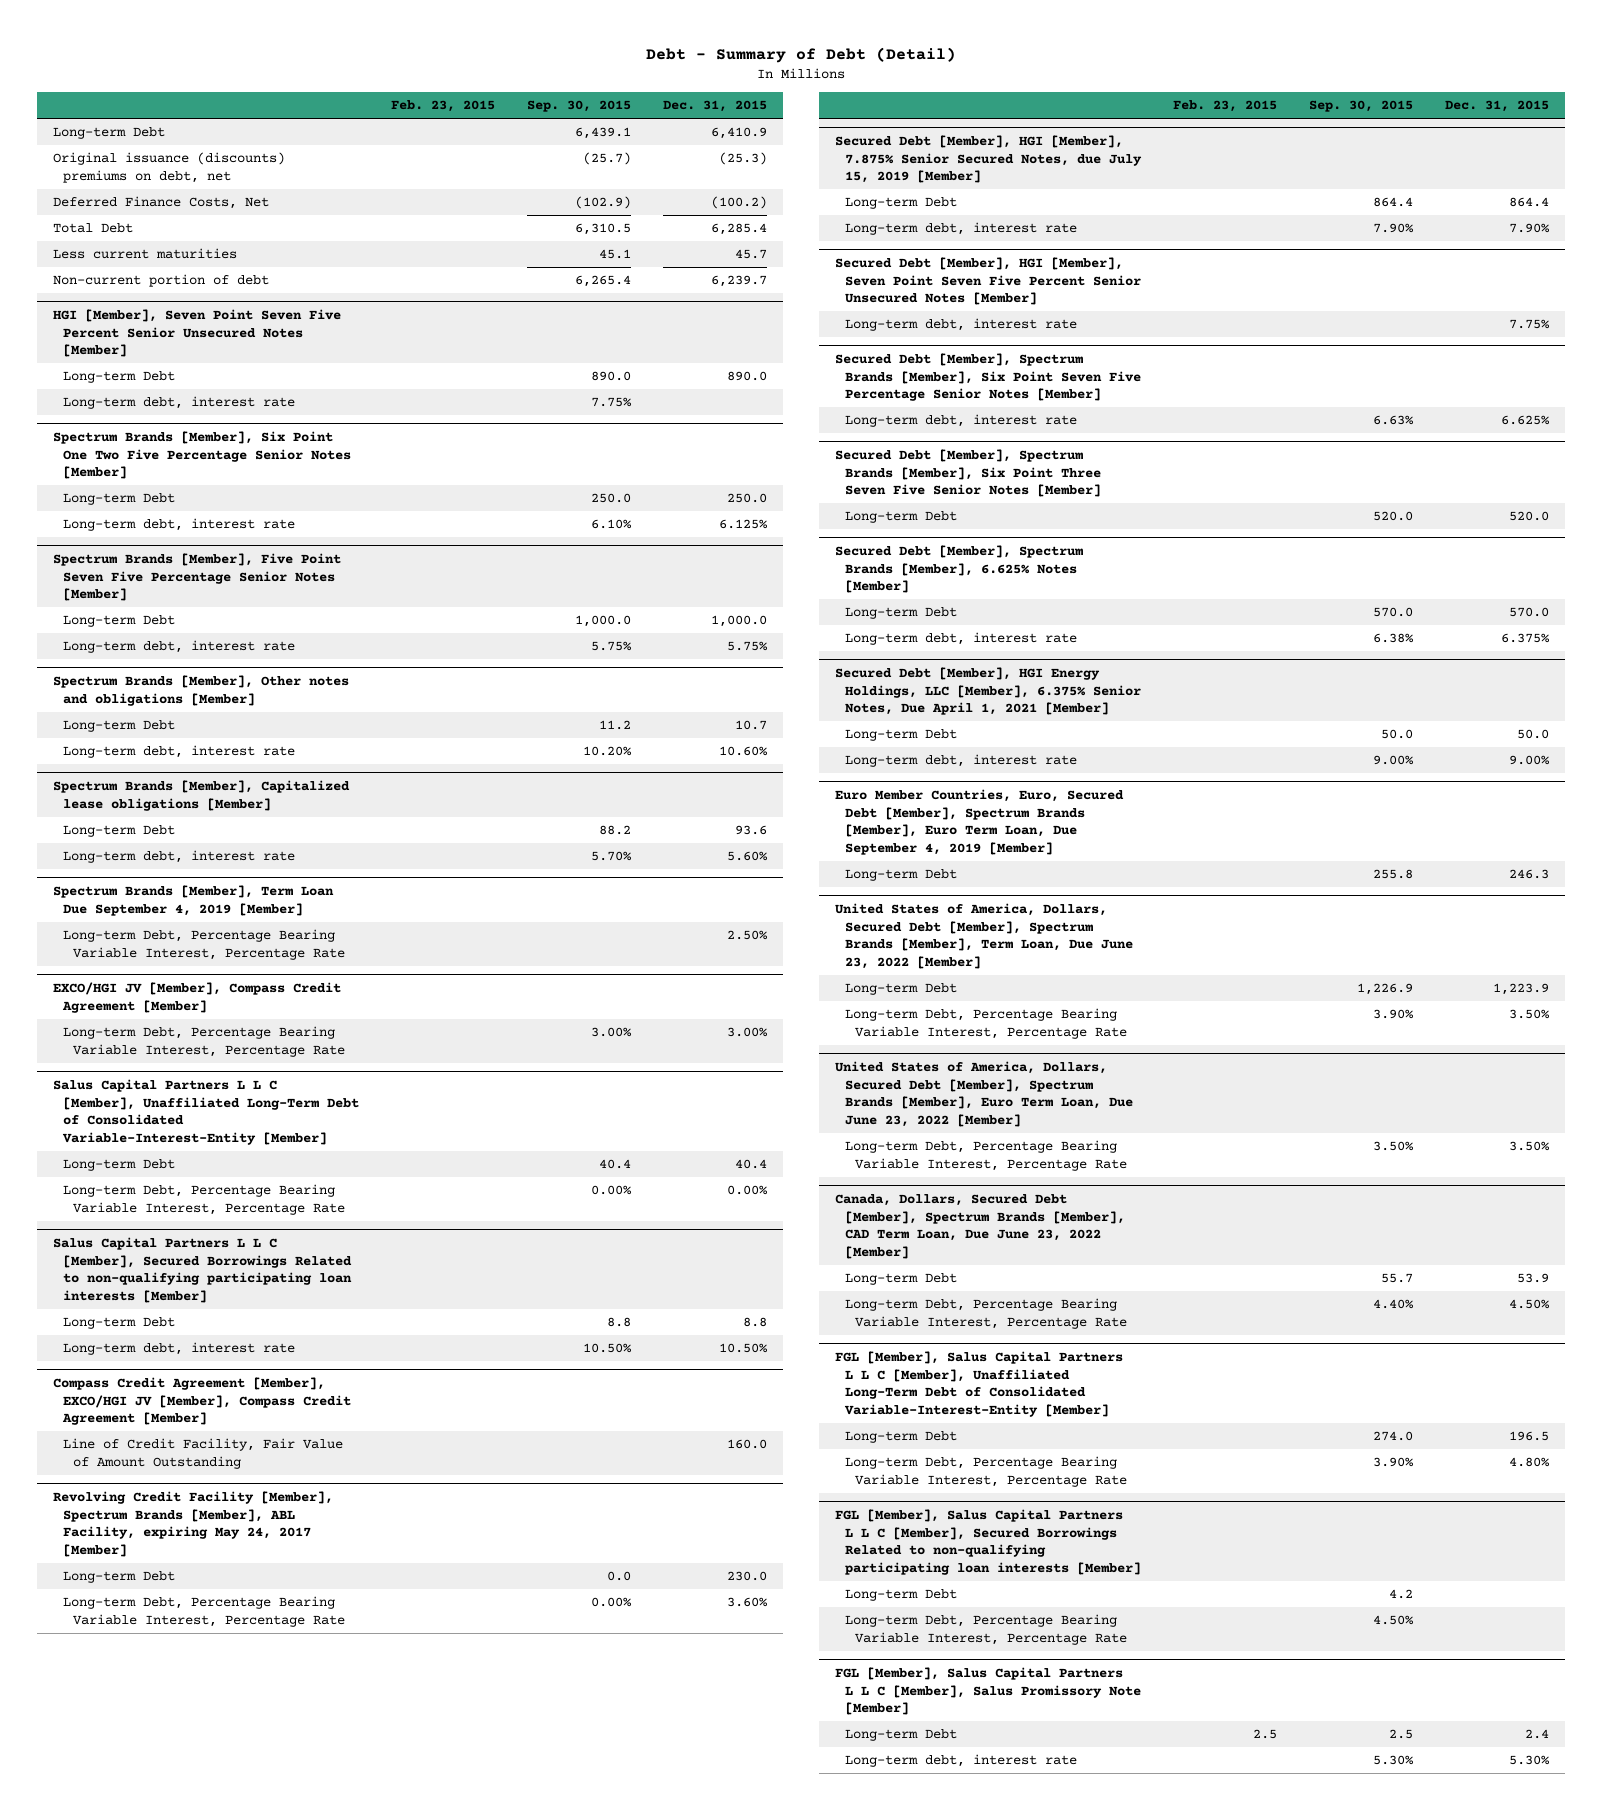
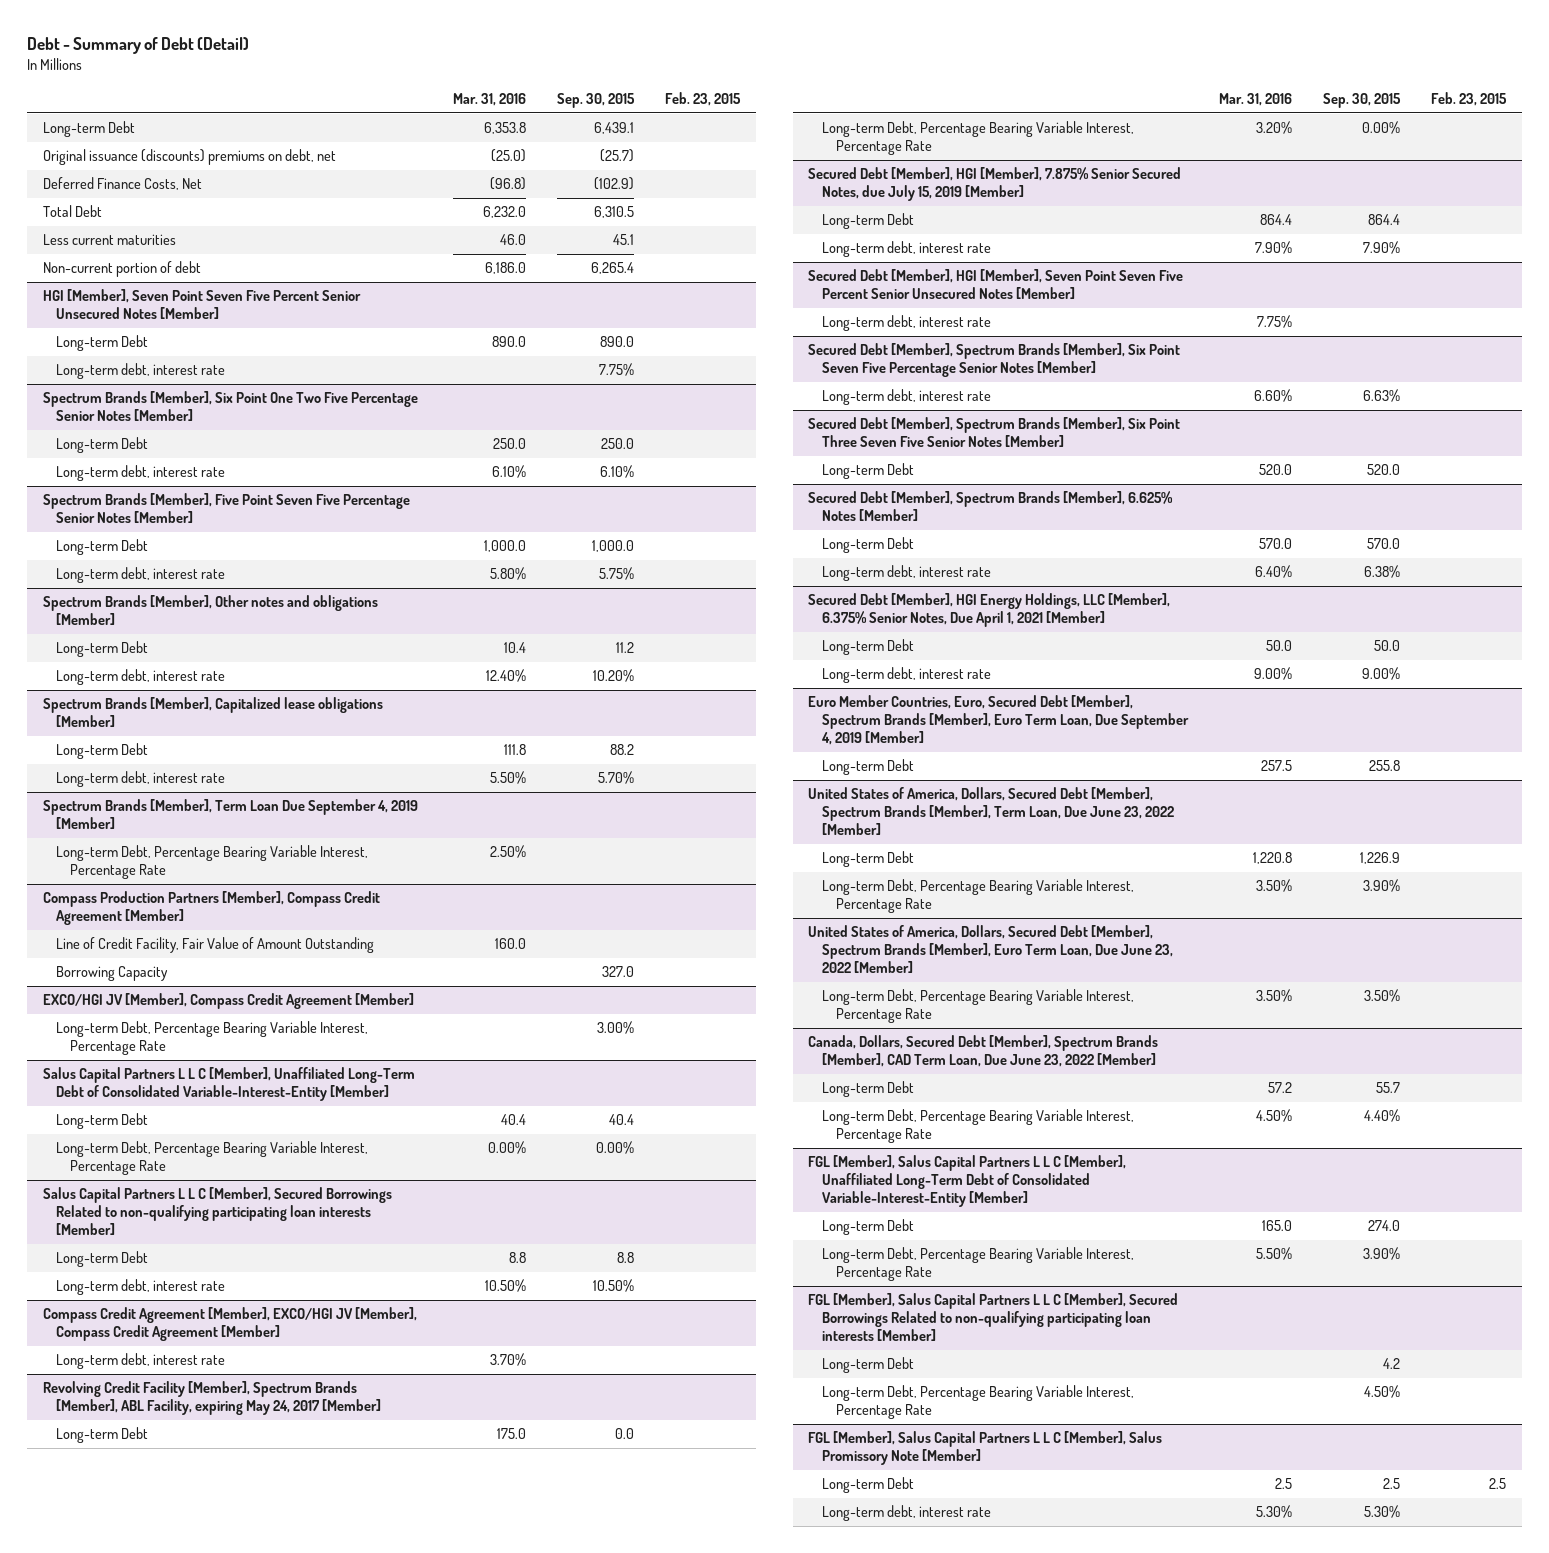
[663,100,768,113] Dec. 31, 2015 -> none
none -> [453,93,527,107] Mar. 31, 2016
none -> [42,891,380,926] Compass Production Partners [Member], Compass Credit Agreement [Member]
none -> [56,937,375,954] Line of Credit Facility, Fair Value of Amount Outstanding
none -> [56,966,169,982] Borrowing Capacity
[62,1438,343,1469] Line of Credit Facility, Fair Value of Amount Outstanding -> none
none -> [56,1353,226,1370] Long-term debt, interest rate

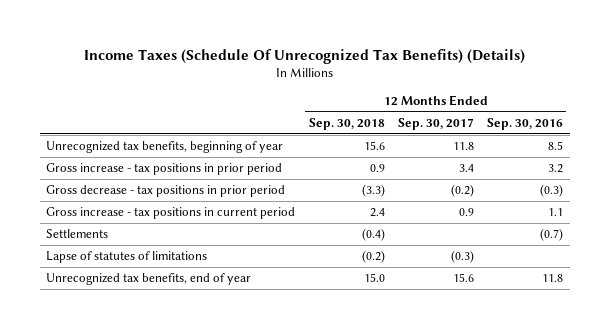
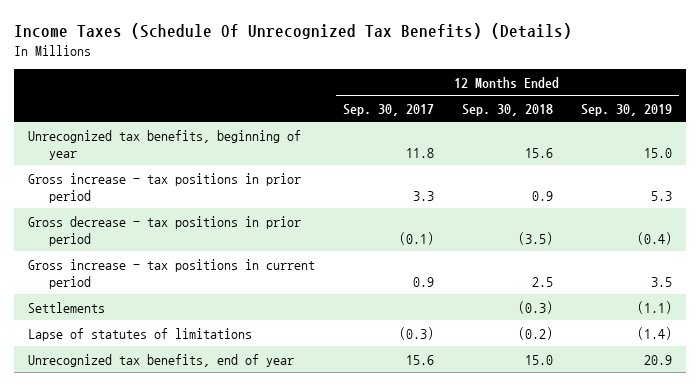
[487,117,564,130] Sep. 30, 2016 -> none
none -> [580,103,672,116] Sep. 30, 2019
[458,164,474,173] 3.4 -> [412,190,434,201] 3.3
[361,184,385,198] (3.3) -> [517,231,553,245] (3.5)
[450,184,474,198] (0.2) -> [398,231,434,245] (0.1)
[369,208,385,218] 2.4 -> [531,276,553,287] 2.5
[361,228,385,242] (0.4) -> [517,300,553,314] (0.3)

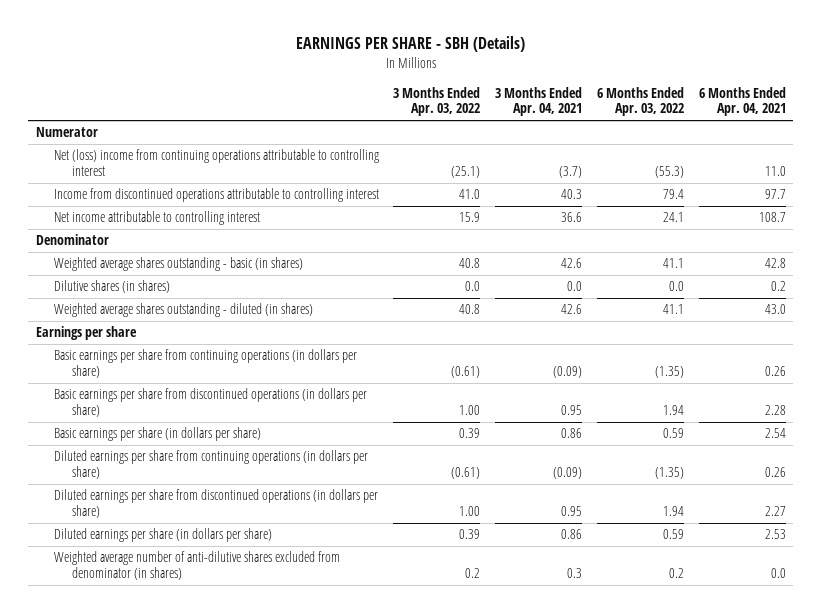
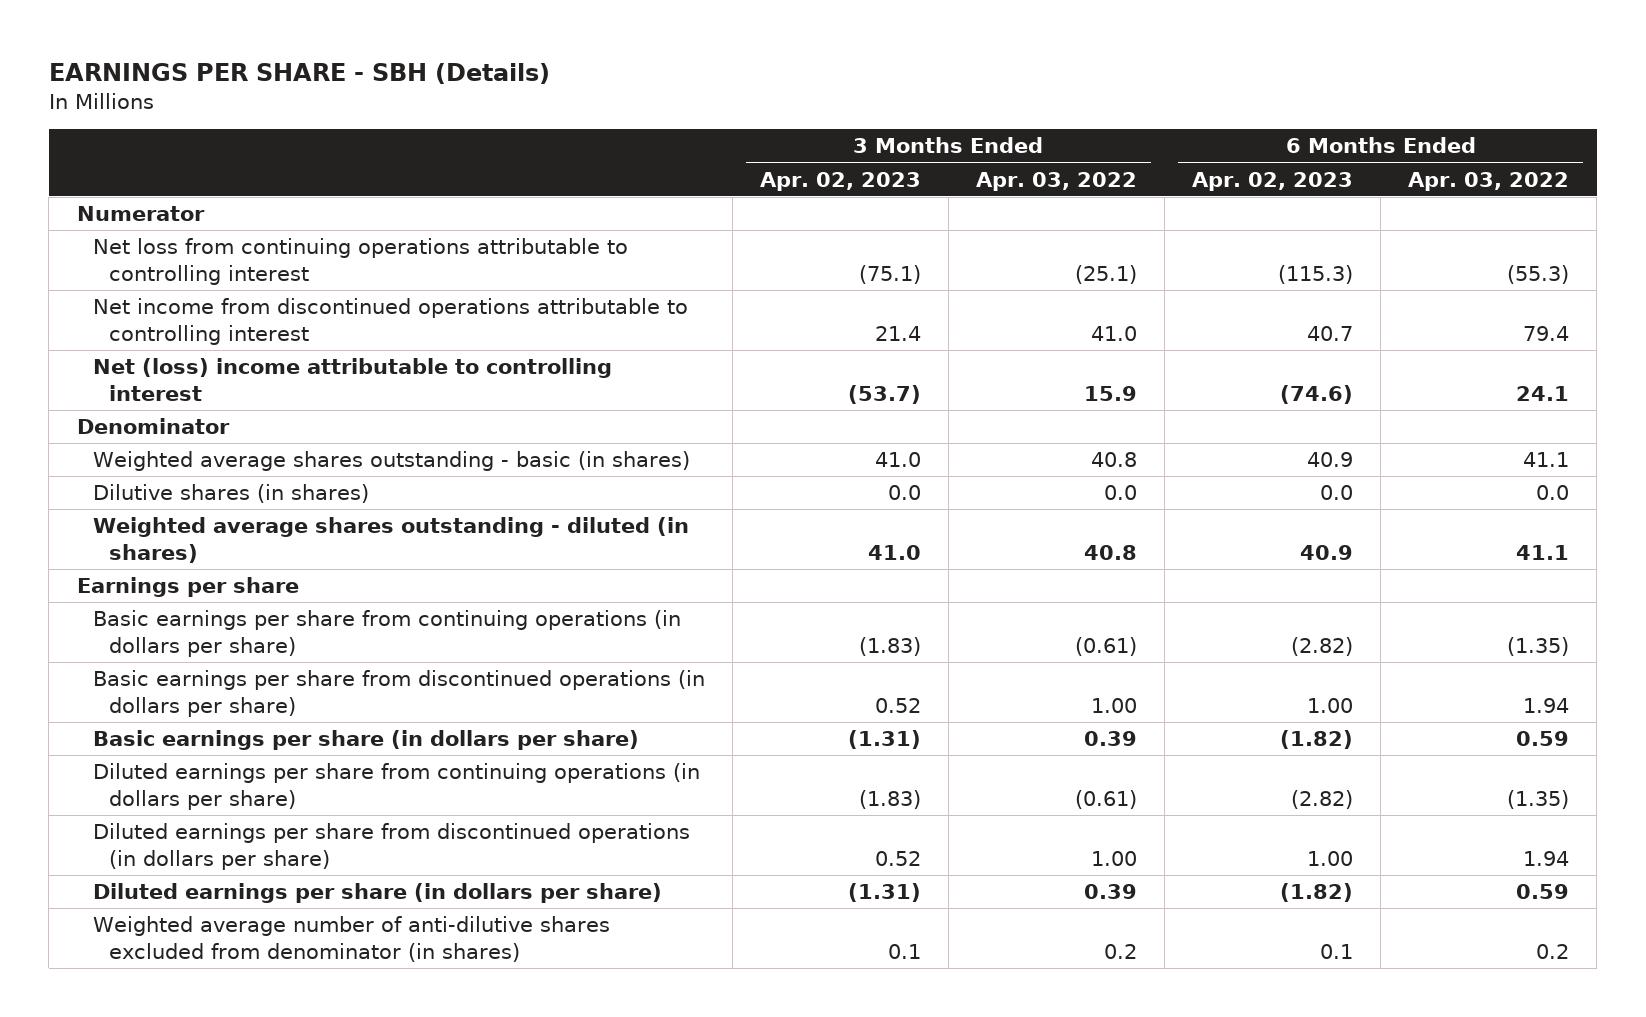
[495,86,583,117] 3 Months Ended Apr. 04, 2021 -> none
[698,86,786,117] 6 Months Ended Apr. 04, 2021 -> none
none -> [759,171,921,191] Apr. 02, 2023
none -> [1192,171,1354,191] Apr. 02, 2023
[53,149,379,177] Net (loss) income from continuing operations attributable to controlling interest -> [92,238,628,285] Net loss from continuing operations attributable to controlling interest
[53,188,379,203] Income from discontinued operations attributable to controlling interest -> [92,298,688,345] Net income from discontinued operations attributable to controlling interest
[53,211,260,226] Net income attributable to controlling interest -> [92,358,612,401] Net (loss) income attributable to controlling interest

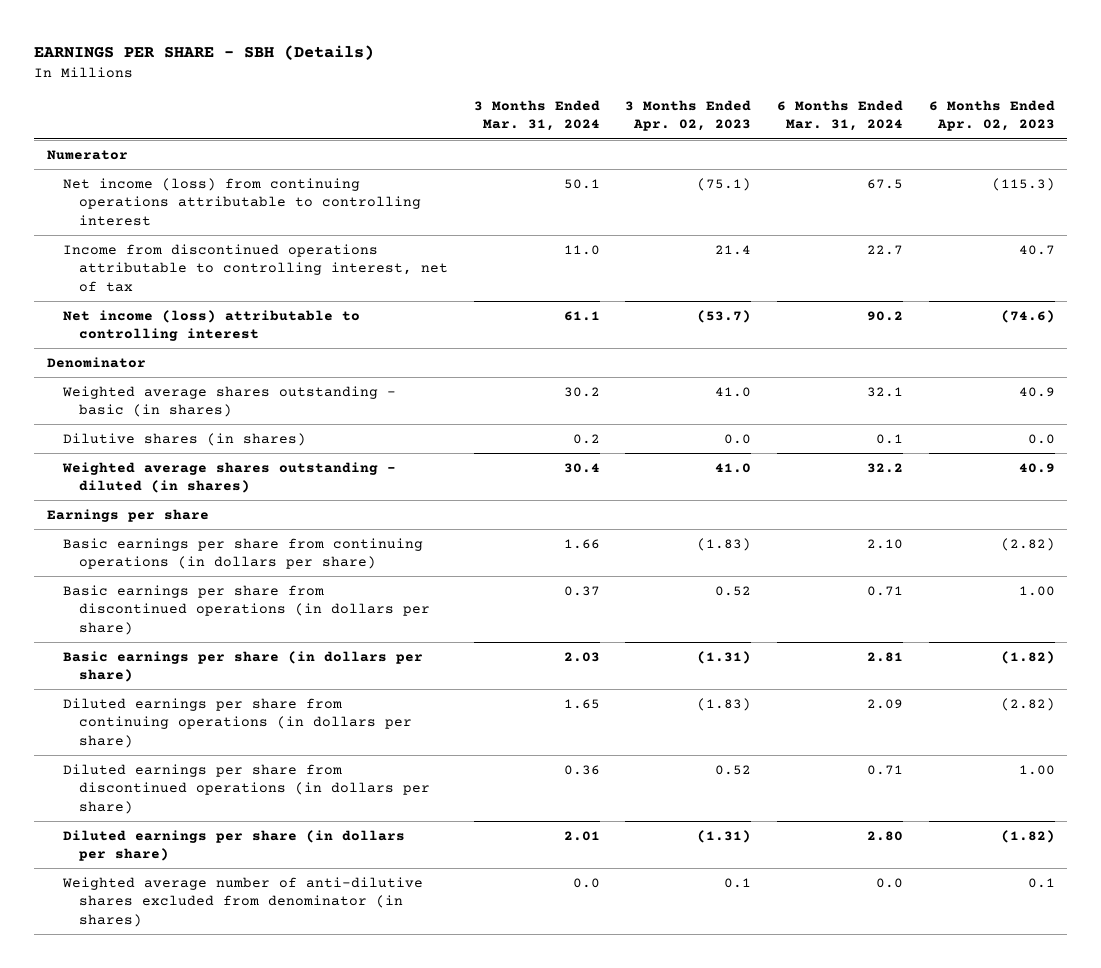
[976,171,1138,191] Apr. 03, 2022 -> none
[1408,171,1570,191] Apr. 03, 2022 -> none
none -> [473,99,600,132] 3 Months Ended Mar. 31, 2024
none -> [776,99,903,132] 6 Months Ended Mar. 31, 2024
[92,238,628,285] Net loss from continuing operations attributable to controlling interest -> [62,177,422,226] Net income (loss) from continuing operations attributable to controlling interest
[92,298,688,345] Net income from discontinued operations attributable to controlling interest -> [62,243,449,292] Income from discontinued operations attributable to controlling interest, net of tax
[92,358,612,401] Net (loss) income attributable to controlling interest -> [62,309,360,342] Net income (loss) attributable to controlling interest

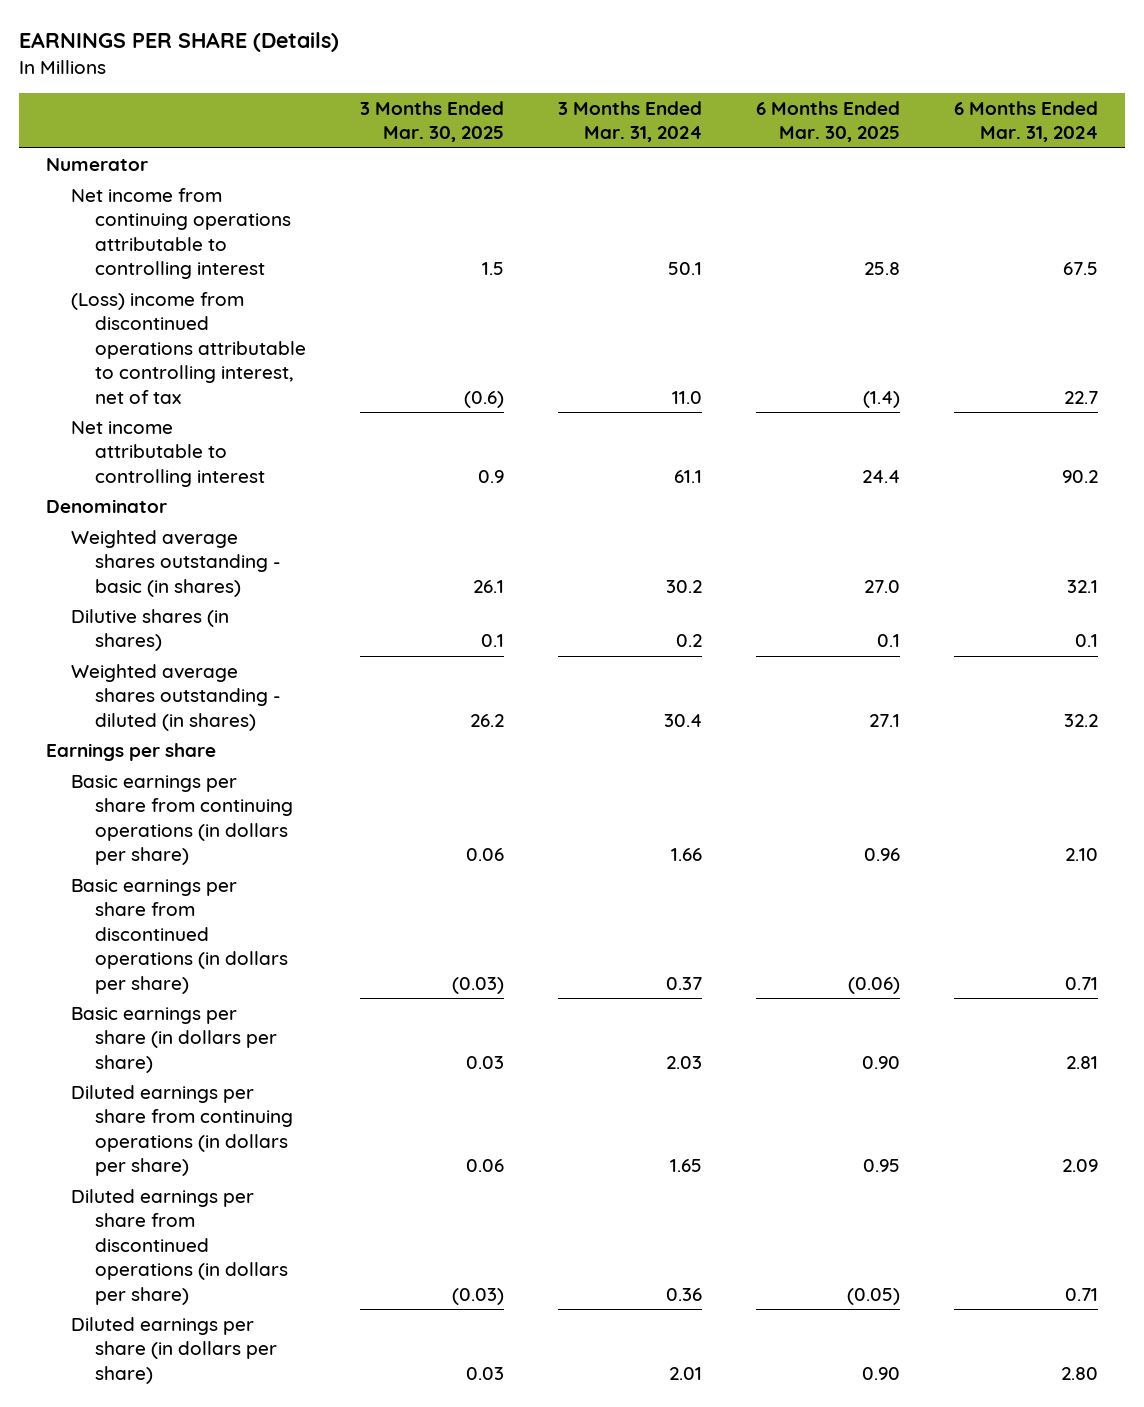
[33,44,374,60] EARNINGS PER SHARE - SBH (Details) -> [19,32,340,53] EARNINGS PER SHARE (Details)
[625,99,752,132] 3 Months Ended Apr. 02, 2023 -> none
[928,99,1055,132] 6 Months Ended Apr. 02, 2023 -> none
none -> [360,100,505,143] 3 Months Ended Mar. 30, 2025
none -> [755,100,900,143] 6 Months Ended Mar. 30, 2025
[62,177,422,226] Net income (loss) from continuing operations attributable to controlling interest -> [70,187,292,280] Net income from continuing operations attributable to controlling interest
[62,243,449,292] Income from discontinued operations attributable to controlling interest, net of tax -> [70,291,307,404] (Loss) income from discontinued operations attributable to controlling interest, net of tax
[62,309,360,342] Net income (loss) attributable to controlling interest -> [70,420,266,487] Net income attributable to controlling interest
[61,876,423,927] Weighted average number of anti-dilutive shares excluded from denominator (in shares) -> none

